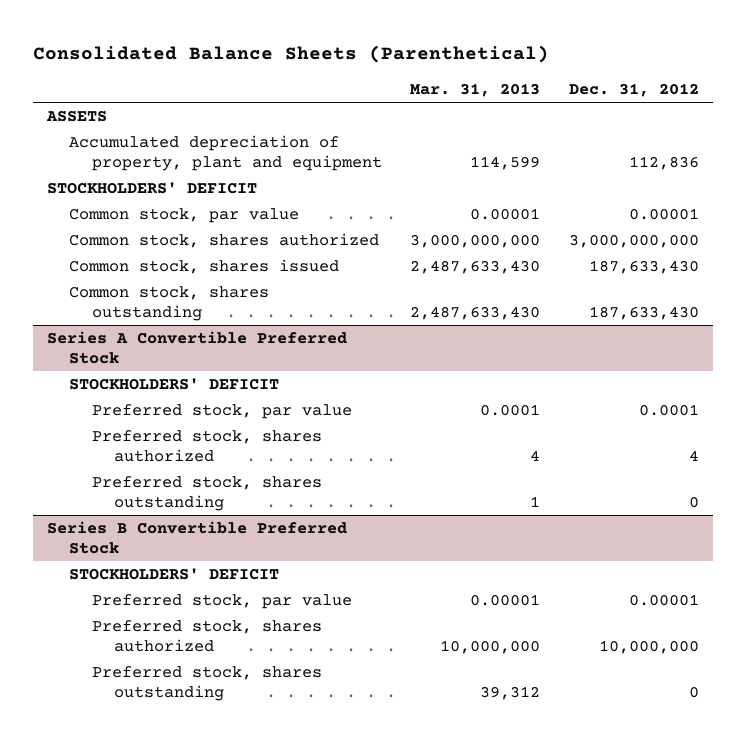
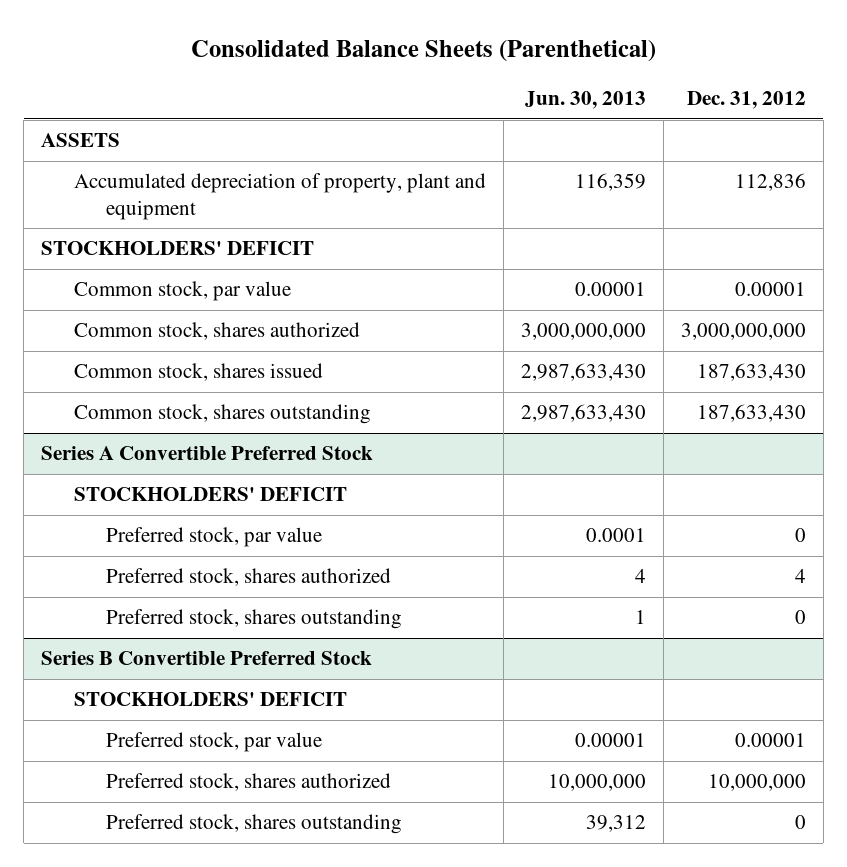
[410,82,541,97] Mar. 31, 2013 -> none
none -> [524,91,646,110] Jun. 30, 2013
[638,404,699,417] 0.0001 -> [794,528,806,543] 0

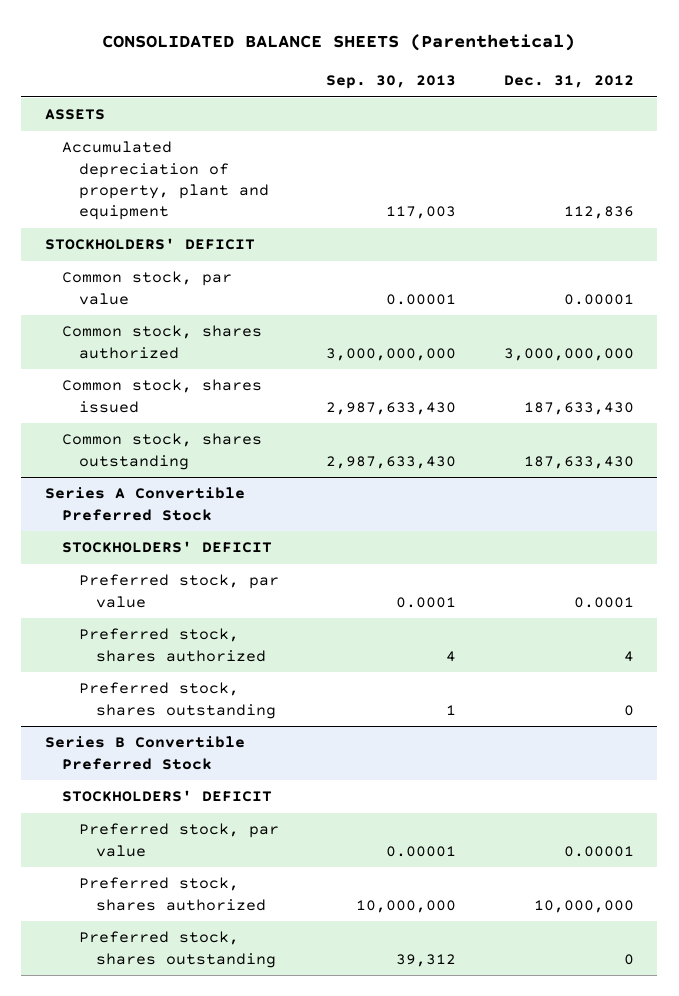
[190,39,656,62] Consolidated Balance Sheets (Parenthetical) -> [102,33,576,51] CONSOLIDATED BALANCE SHEETS (Parenthetical)
[524,91,646,110] Jun. 30, 2013 -> none
none -> [326,74,457,89] Sep. 30, 2013
[794,528,806,543] 0 -> [573,596,634,608] 0.0001

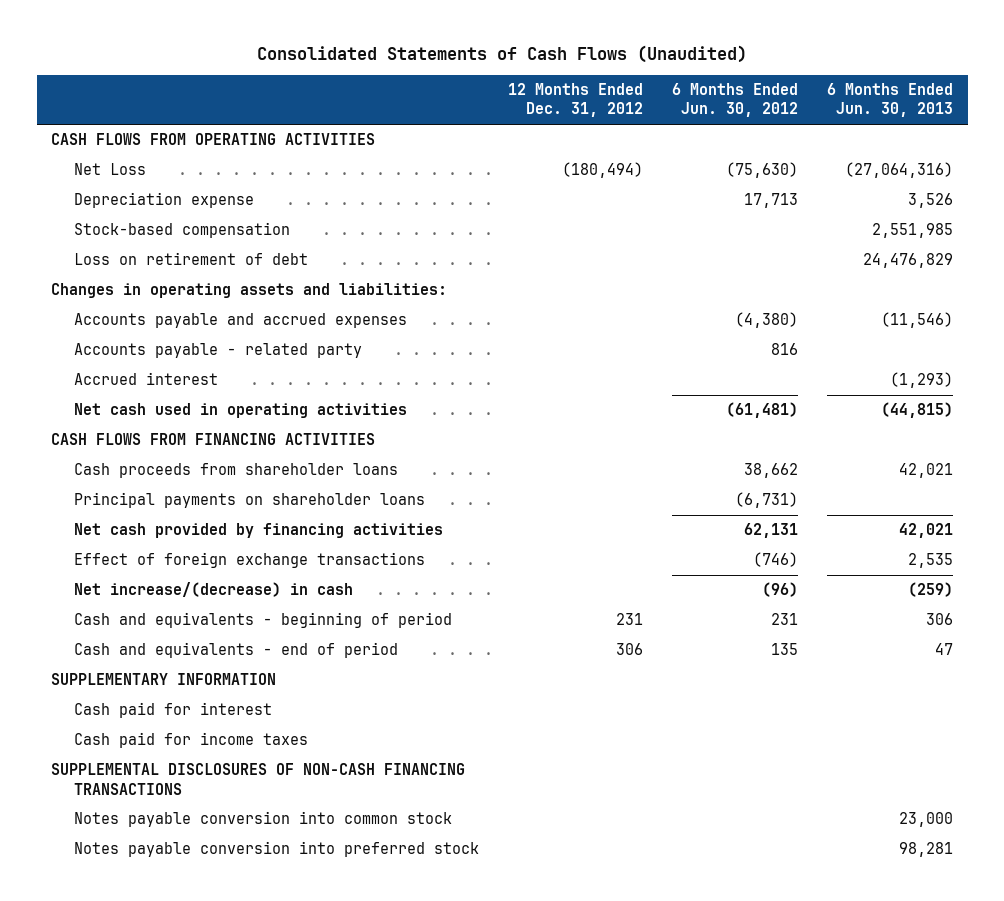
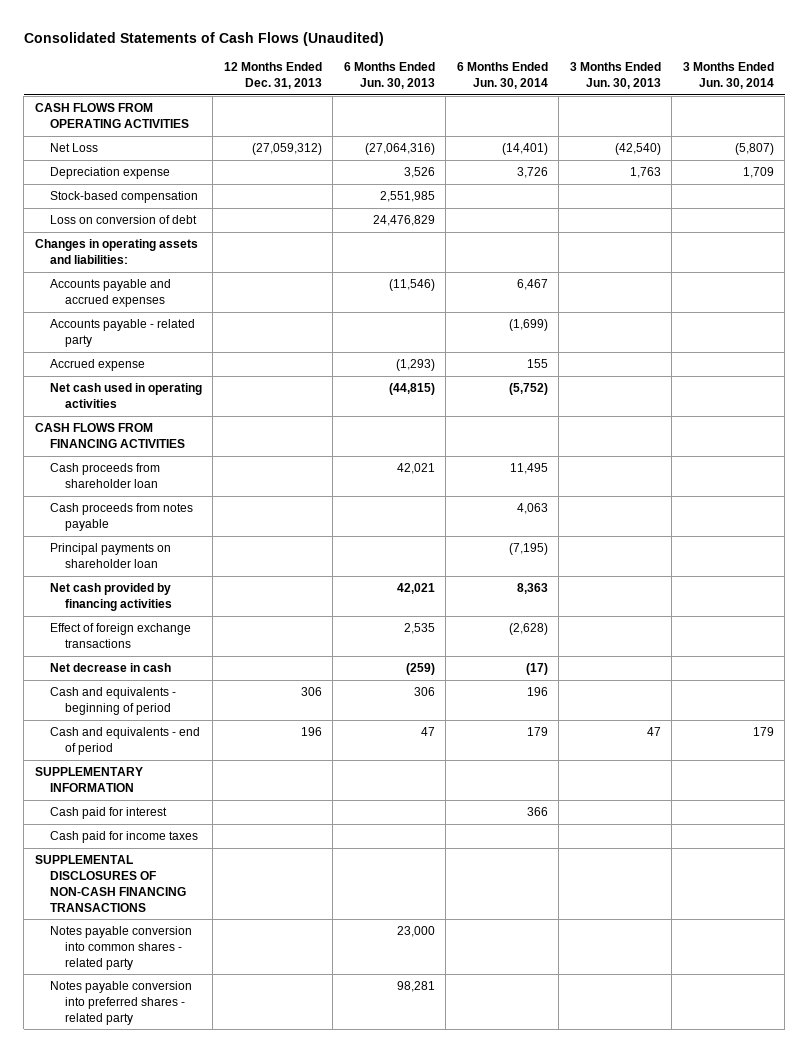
[507,83,643,118] 12 Months Ended Dec. 31, 2012 -> none
[671,83,798,118] 6 Months Ended Jun. 30, 2012 -> none
none -> [223,62,322,89] 12 Months Ended Dec. 31, 2013
none -> [456,62,548,89] 6 Months Ended Jun. 30, 2014
none -> [569,62,661,89] 3 Months Ended Jun. 30, 2013
none -> [682,62,774,89] 3 Months Ended Jun. 30, 2014
[73,252,308,266] Loss on retirement of debt -> [49,215,197,225] Loss on conversion of debt
[73,372,218,386] Accrued interest -> [49,359,145,372] Accrued expense
[73,463,398,479] Cash proceeds from shareholder loans -> [49,463,160,488] Cash proceeds from shareholder loan
none -> [49,503,193,531] Cash proceeds from notes payable
[73,492,425,509] Principal payments on shareholder loans -> [49,543,171,568] Principal payments on shareholder loan
[73,582,353,598] Net increase/(decrease) in cash -> [49,663,171,673] Net decrease in cash
[73,811,452,828] Notes payable conversion into common stock -> [49,926,192,970] Notes payable conversion into common shares - related party
[73,841,479,858] Notes payable conversion into preferred stock -> [49,981,192,1025] Notes payable conversion into preferred shares - related party

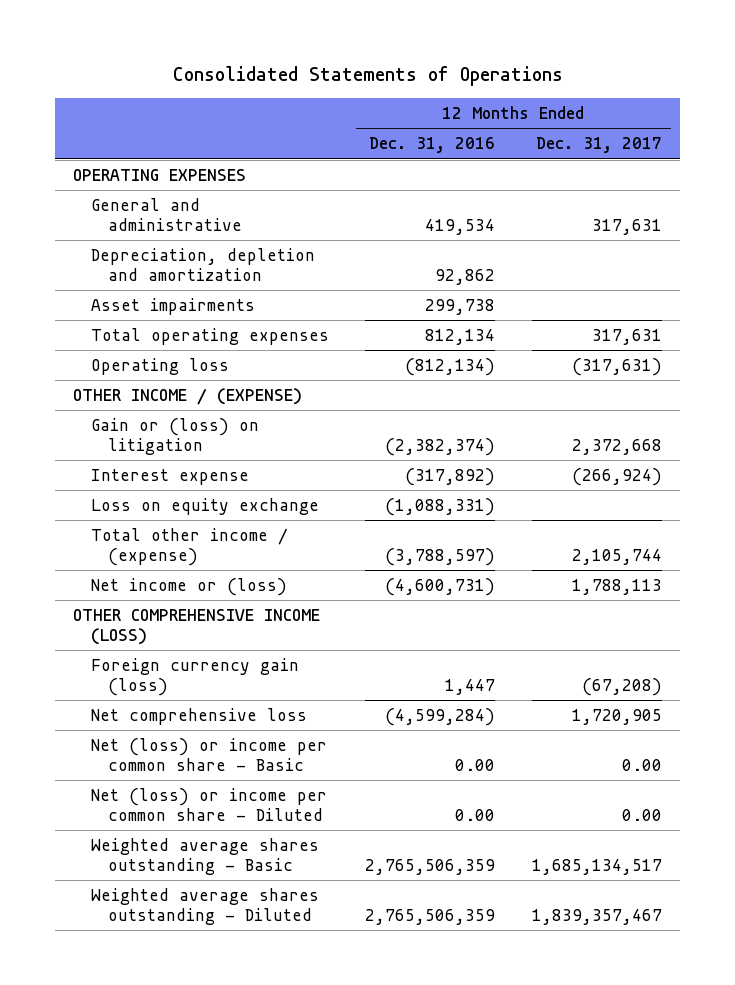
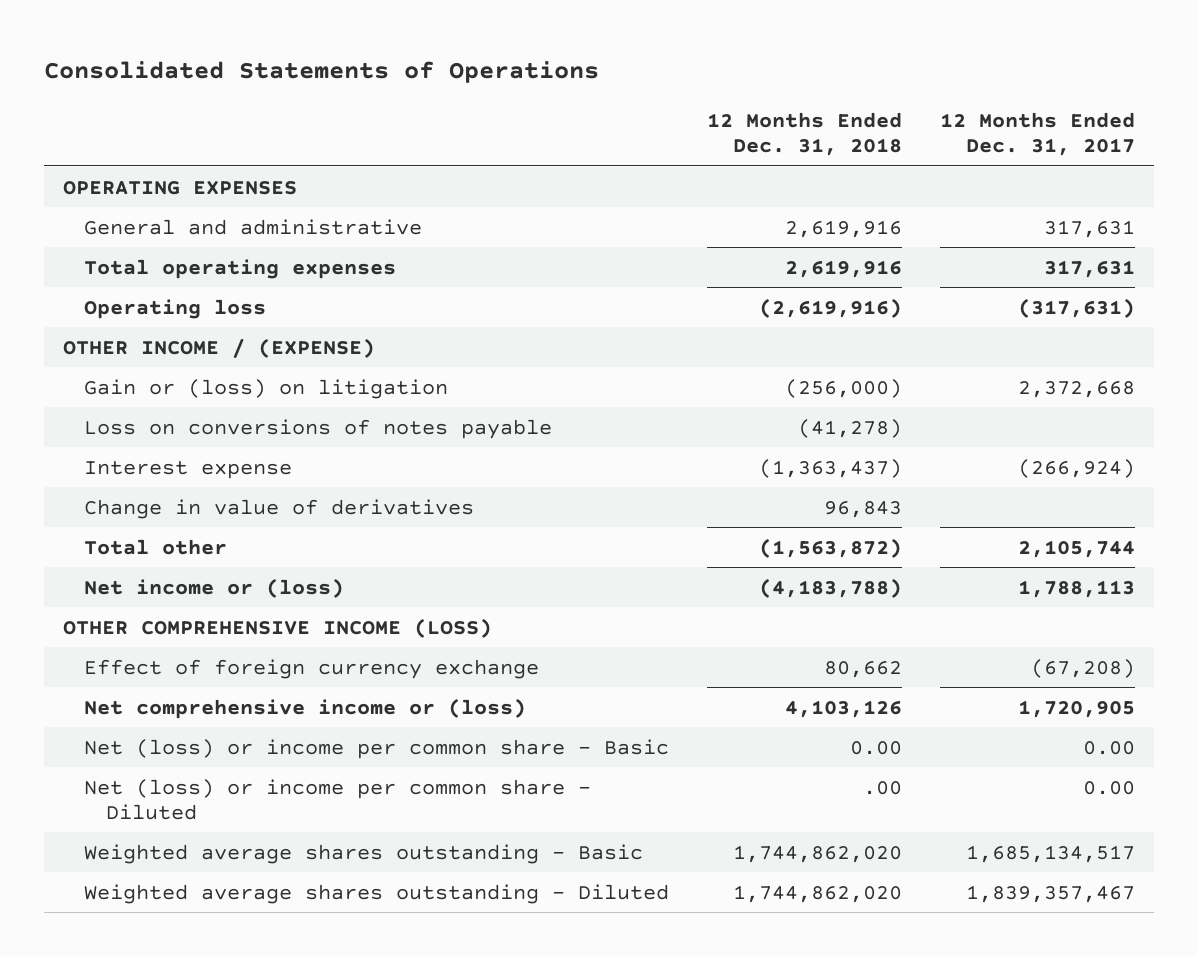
[369,137,496,154] Dec. 31, 2016 -> none
none -> [707,112,903,157] 12 Months Ended Dec. 31, 2018
[90,247,315,281] Depreciation, depletion and amortization -> none
[90,297,255,315] Asset impairments -> none
none -> [84,418,553,439] Loss on conversions of notes payable
[90,497,319,515] Loss on equity exchange -> none
none -> [84,498,475,519] Change in value of derivatives
[90,527,288,566] Total other income / (expense) -> [84,538,228,555] Total other
[90,657,299,696] Foreign currency gain (loss) -> [84,658,540,679] Effect of foreign currency exchange
[90,707,307,725] Net comprehensive loss -> [84,697,527,719] Net comprehensive income or (loss)

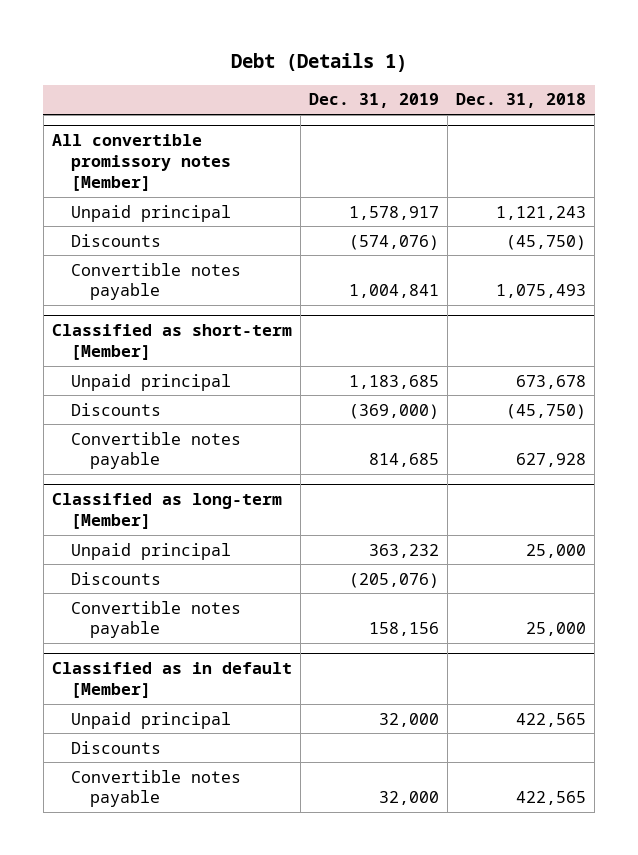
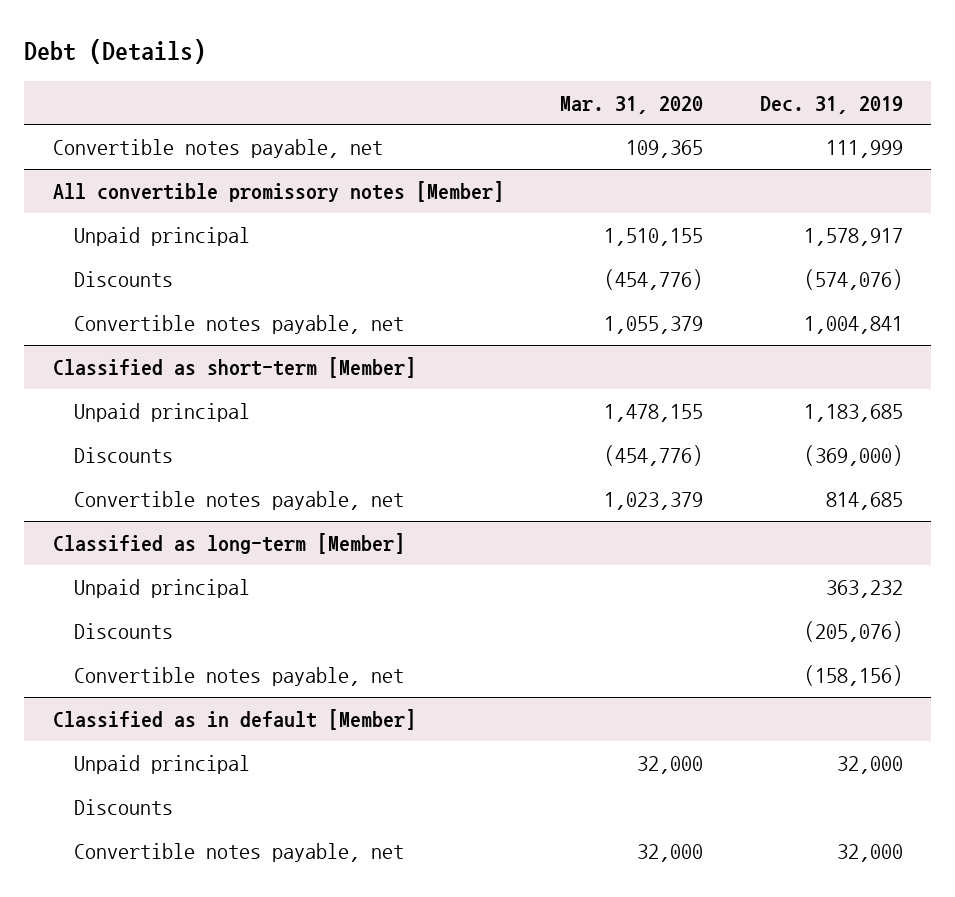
[230,53,407,73] Debt (Details 1) -> [24,38,207,64] Debt (Details)
[456,93,587,109] Dec. 31, 2018 -> none
none -> [560,95,704,114] Mar. 31, 2020
none -> [52,138,383,158] Convertible notes payable, net
[71,262,242,301] Convertible notes payable -> [73,314,404,334] Convertible notes payable, net
[71,431,242,470] Convertible notes payable -> [73,490,404,510] Convertible notes payable, net
[71,600,242,639] Convertible notes payable -> [73,666,404,686] Convertible notes payable, net
[368,622,439,637] 158,156 -> [803,664,903,686] (158,156)
[71,769,242,808] Convertible notes payable -> [73,842,404,862] Convertible notes payable, net

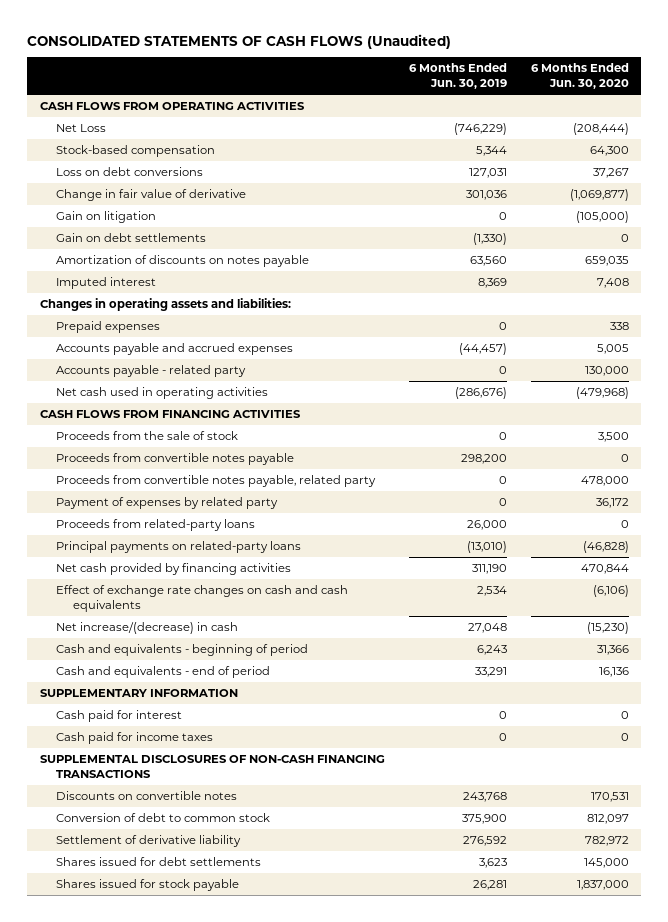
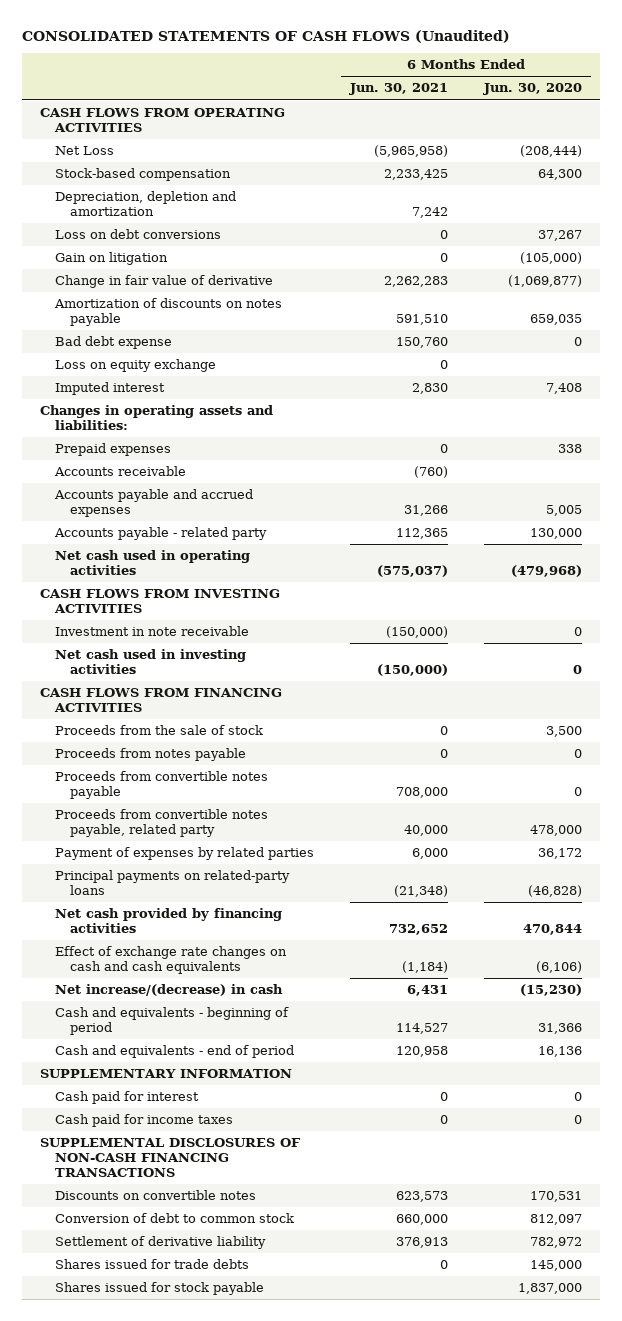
[408,63,507,90] 6 Months Ended Jun. 30, 2019 -> none
none -> [349,83,449,96] Jun. 30, 2021
none -> [54,191,236,216] Depreciation, depletion and amortization
[56,233,207,243] Gain on debt settlements -> none
[56,189,247,202] Change in fair value of derivative -> [54,275,273,289] Change in fair value of derivative
none -> [54,336,172,350] Bad debt expense
none -> [54,359,216,373] Loss on equity exchange
none -> [53,466,186,477] Accounts receivable
none -> [39,589,280,613] CASH FLOWS FROM INVESTING ACTIVITIES
none -> [54,626,249,637] Investment in note receivable
none -> [54,649,246,674] Net cash used in investing activities
none -> [54,748,246,762] Proceeds from notes payable
[56,519,256,532] Proceeds from related-party loans -> none
[56,497,279,510] Payment of expenses by related party -> [54,847,314,861] Payment of expenses by related parties
[56,857,262,867] Shares issued for debt settlements -> [54,1259,249,1270] Shares issued for trade debts

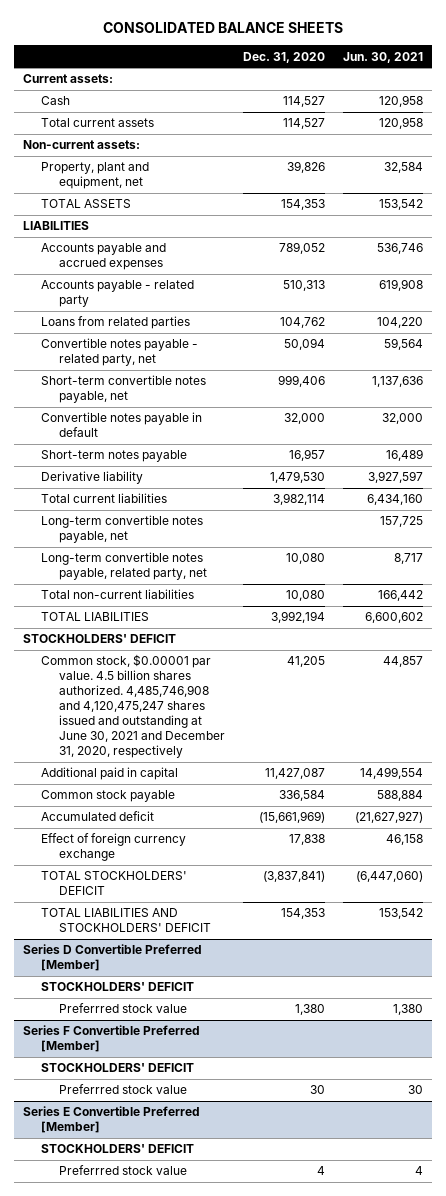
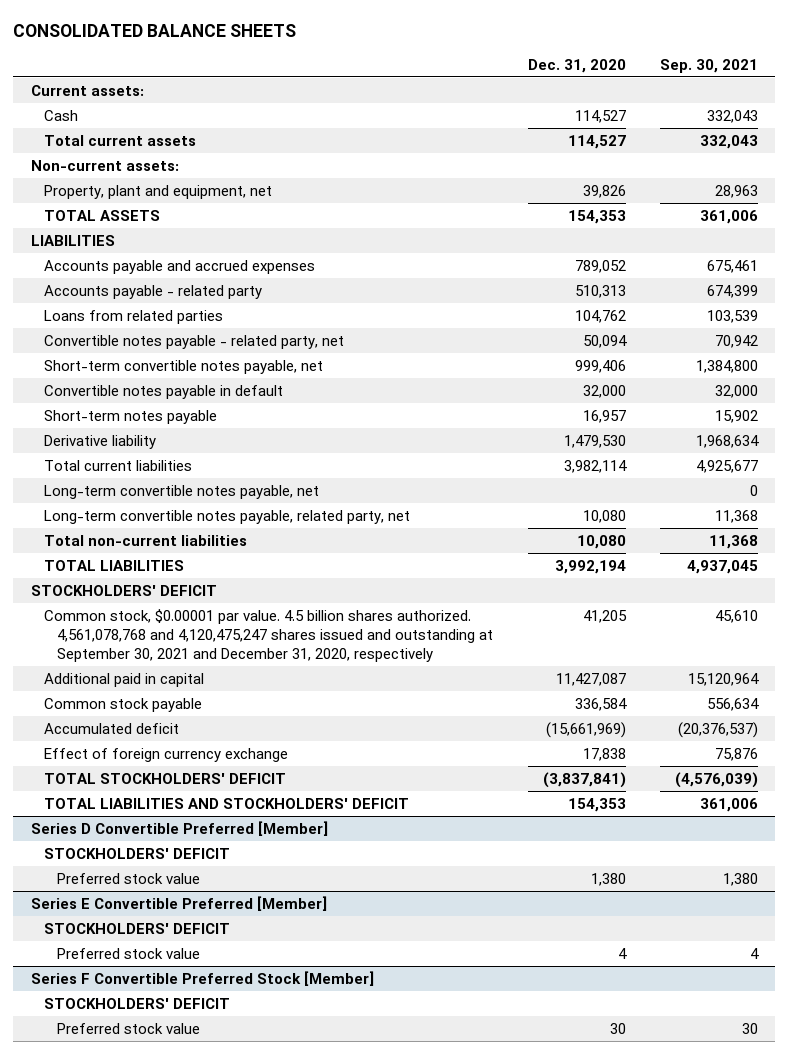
[343,51,424,63] Jun. 30, 2021 -> none
none -> [659,58,758,73] Sep. 30, 2021
[41,654,226,759] Common stock, $0.00001 par value. 4.5 billion shares authorized. 4,485,746,908 and 4,120,475,247 shares issued and outstanding at June 30, 2021 and December 31, 2020, respectively -> [43,608,494,663] Common stock, $0.00001 par value. 4.5 billion shares authorized. 4,561,078,768 and 4,120,475,247 shares issued and outstanding at September 30, 2021 and December 31, 2020, respectively
[23,1025,201,1053] Series F Convertible Preferred [Member] -> none
[41,1063,195,1073] STOCKHOLDERS' DEFICIT -> none
[59,1084,188,1095] Preferrred stock value -> none
[59,1003,188,1014] Preferrred stock value -> [57,872,201,884] Preferred stock value
[59,1165,188,1176] Preferrred stock value -> [57,947,201,959] Preferred stock value
none -> [30,970,374,986] Series F Convertible Preferred Stock [Member]
none -> [43,997,230,1009] STOCKHOLDERS' DEFICIT
none -> [57,1022,201,1034] Preferred stock value

